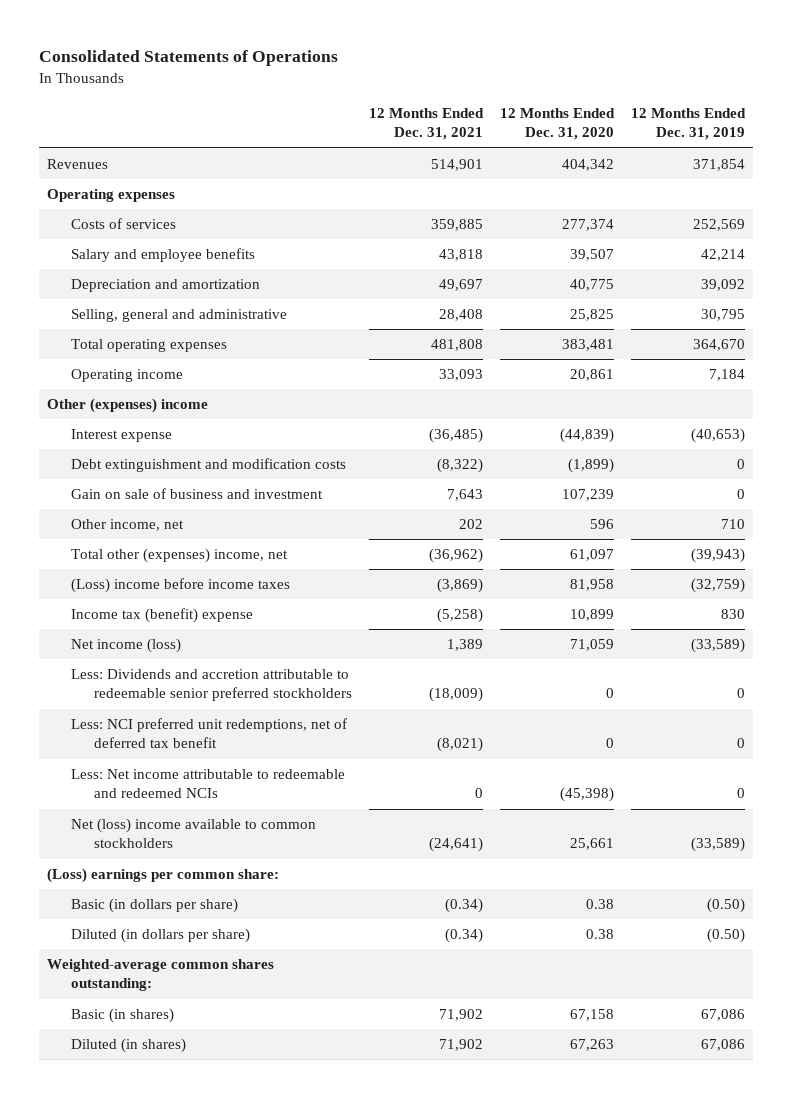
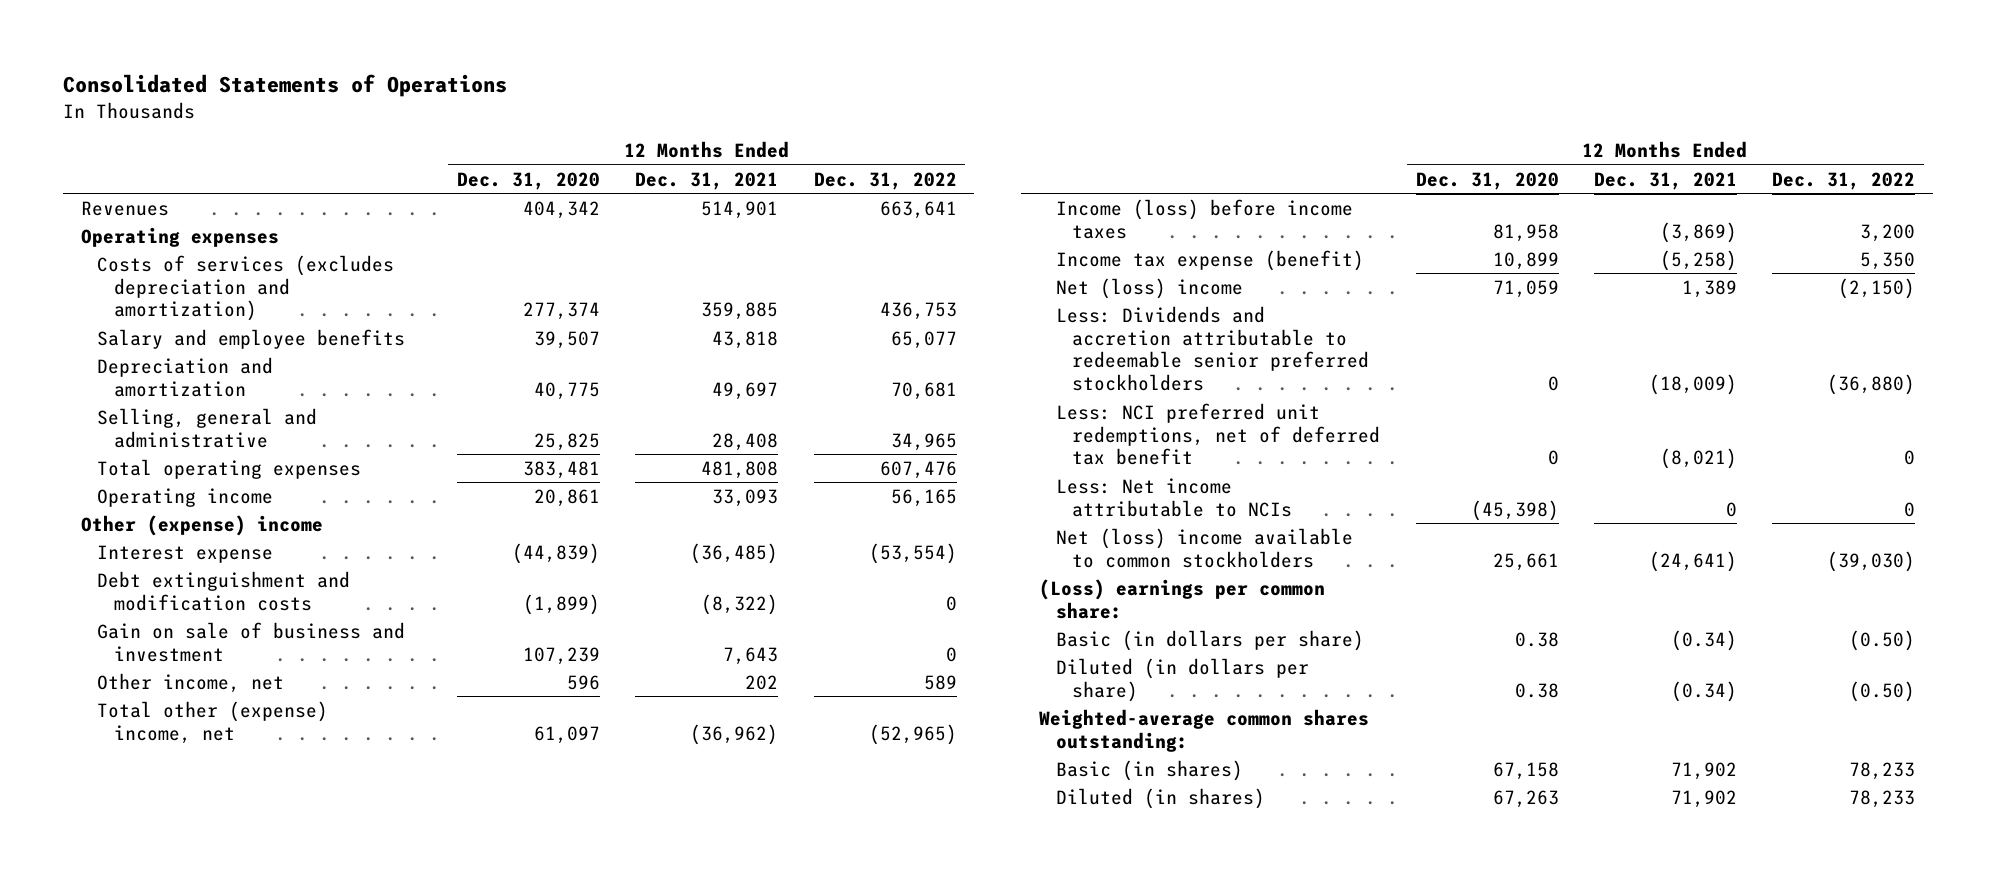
[630,107,746,141] 12 Months Ended Dec. 31, 2019 -> none
none -> [813,171,957,190] Dec. 31, 2022
[70,218,176,230] Costs of services -> [97,254,395,322] Costs of services (excludes depreciation and amortization)
[47,398,209,414] Other (expenses) income -> [80,514,323,536] Other (expense) income
[70,548,288,564] Total other (expenses) income, net -> [97,700,329,744] Total other (expense) income, net
[70,578,290,594] (Loss) income before income taxes -> [1055,198,1353,239] Income (loss) before income taxes
[70,608,253,624] Income tax (benefit) expense -> [1055,249,1364,271] Income tax expense (benefit)
[70,638,181,654] Net income (loss) -> [1055,277,1243,299] Net (loss) income
[70,769,345,799] Less: Net income attributable to redeemable and redeemed NCIs -> [1055,477,1293,517] Less: Net income attributable to NCIs

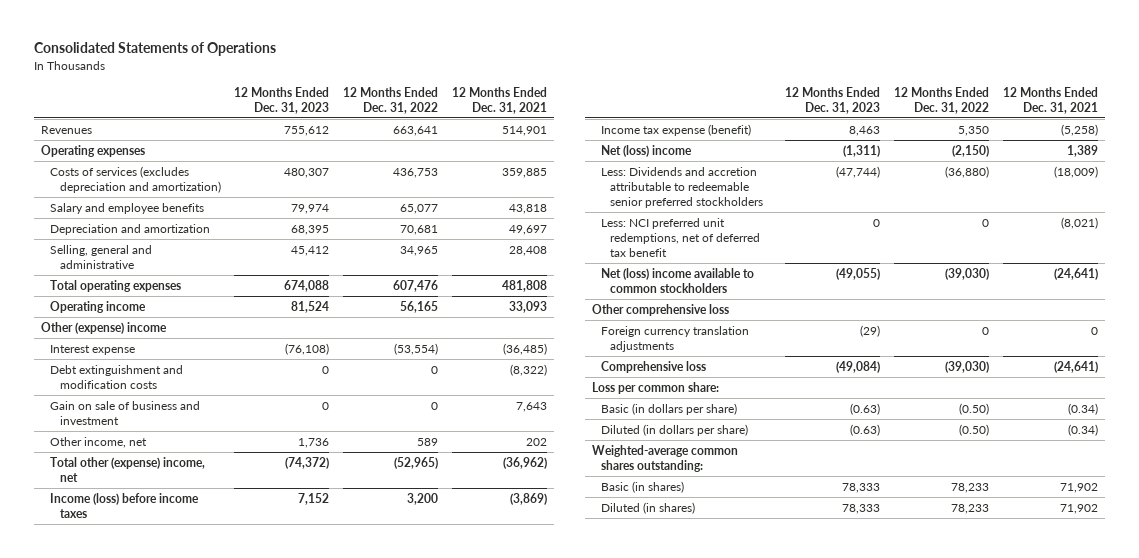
[457,171,601,190] Dec. 31, 2020 -> none
none -> [234,86,330,114] 12 Months Ended Dec. 31, 2023
[1055,477,1293,517] Less: Net income attributable to NCIs -> none
none -> [591,303,729,316] Other comprehensive loss
none -> [600,325,749,353] Foreign currency translation adjustments
none -> [600,360,706,373] Comprehensive loss
[1038,578,1325,619] (Loss) earnings per common share: -> [591,381,719,394] Loss per common share:

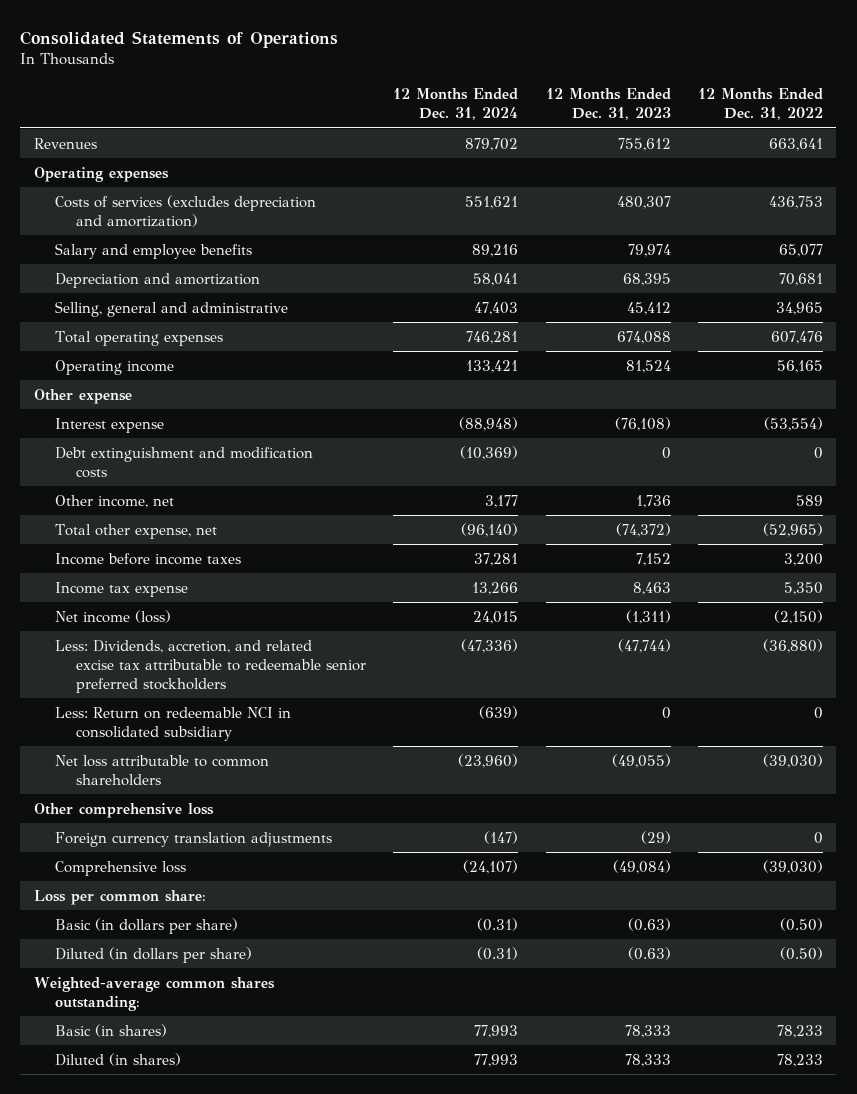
[452,86,548,114] 12 Months Ended Dec. 31, 2021 -> none
none -> [393,88,519,121] 12 Months Ended Dec. 31, 2024
[41,321,168,334] Other (expense) income -> [33,388,132,404] Other expense
[50,400,201,426] Gain on sale of business and investment -> none
[600,217,760,258] Less: NCI preferred unit redemptions, net of deferred tax benefit -> none
[50,456,206,483] Total other (expense) income, net -> [55,523,218,539] Total other expense, net
[50,492,200,519] Income (loss) before income taxes -> [55,552,242,565] Income before income taxes
[600,123,751,136] Income tax expense (benefit) -> [55,581,189,597] Income tax expense
[600,144,692,157] Net (loss) income -> [55,609,172,623] Net income (loss)
[600,166,763,209] Less: Dividends and accretion attributable to redeemable senior preferred stockholders -> [55,639,367,693] Less: Dividends, accretion, and related excise tax attributable to redeemable senior preferred stockholders
none -> [55,706,292,741] Less: Return on redeemable NCI in consolidated subsidiary
[600,267,754,294] Net (loss) income available to common stockholders -> [55,754,270,786] Net loss attributable to common shareholders

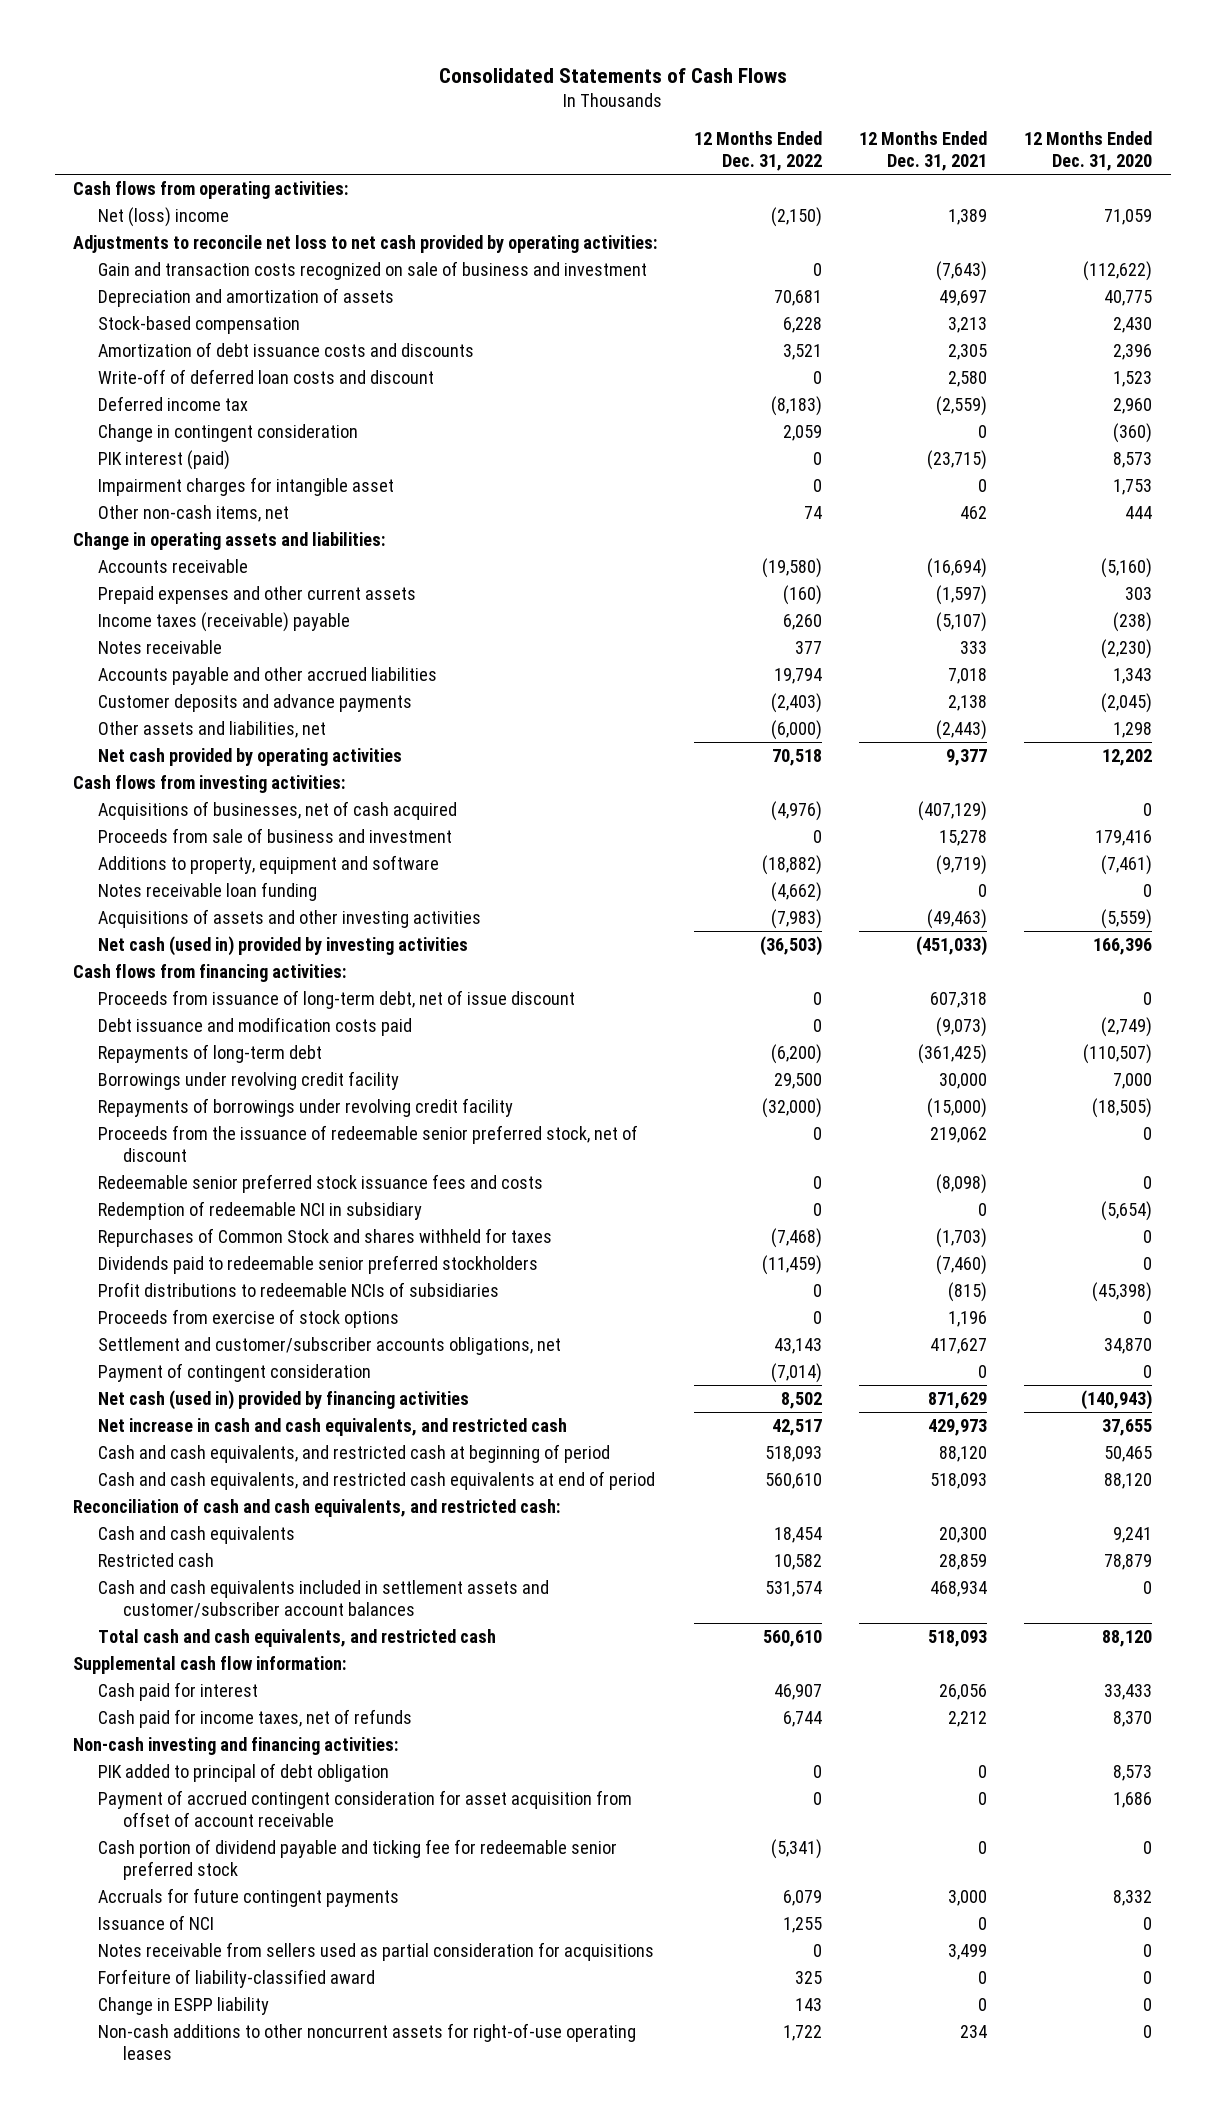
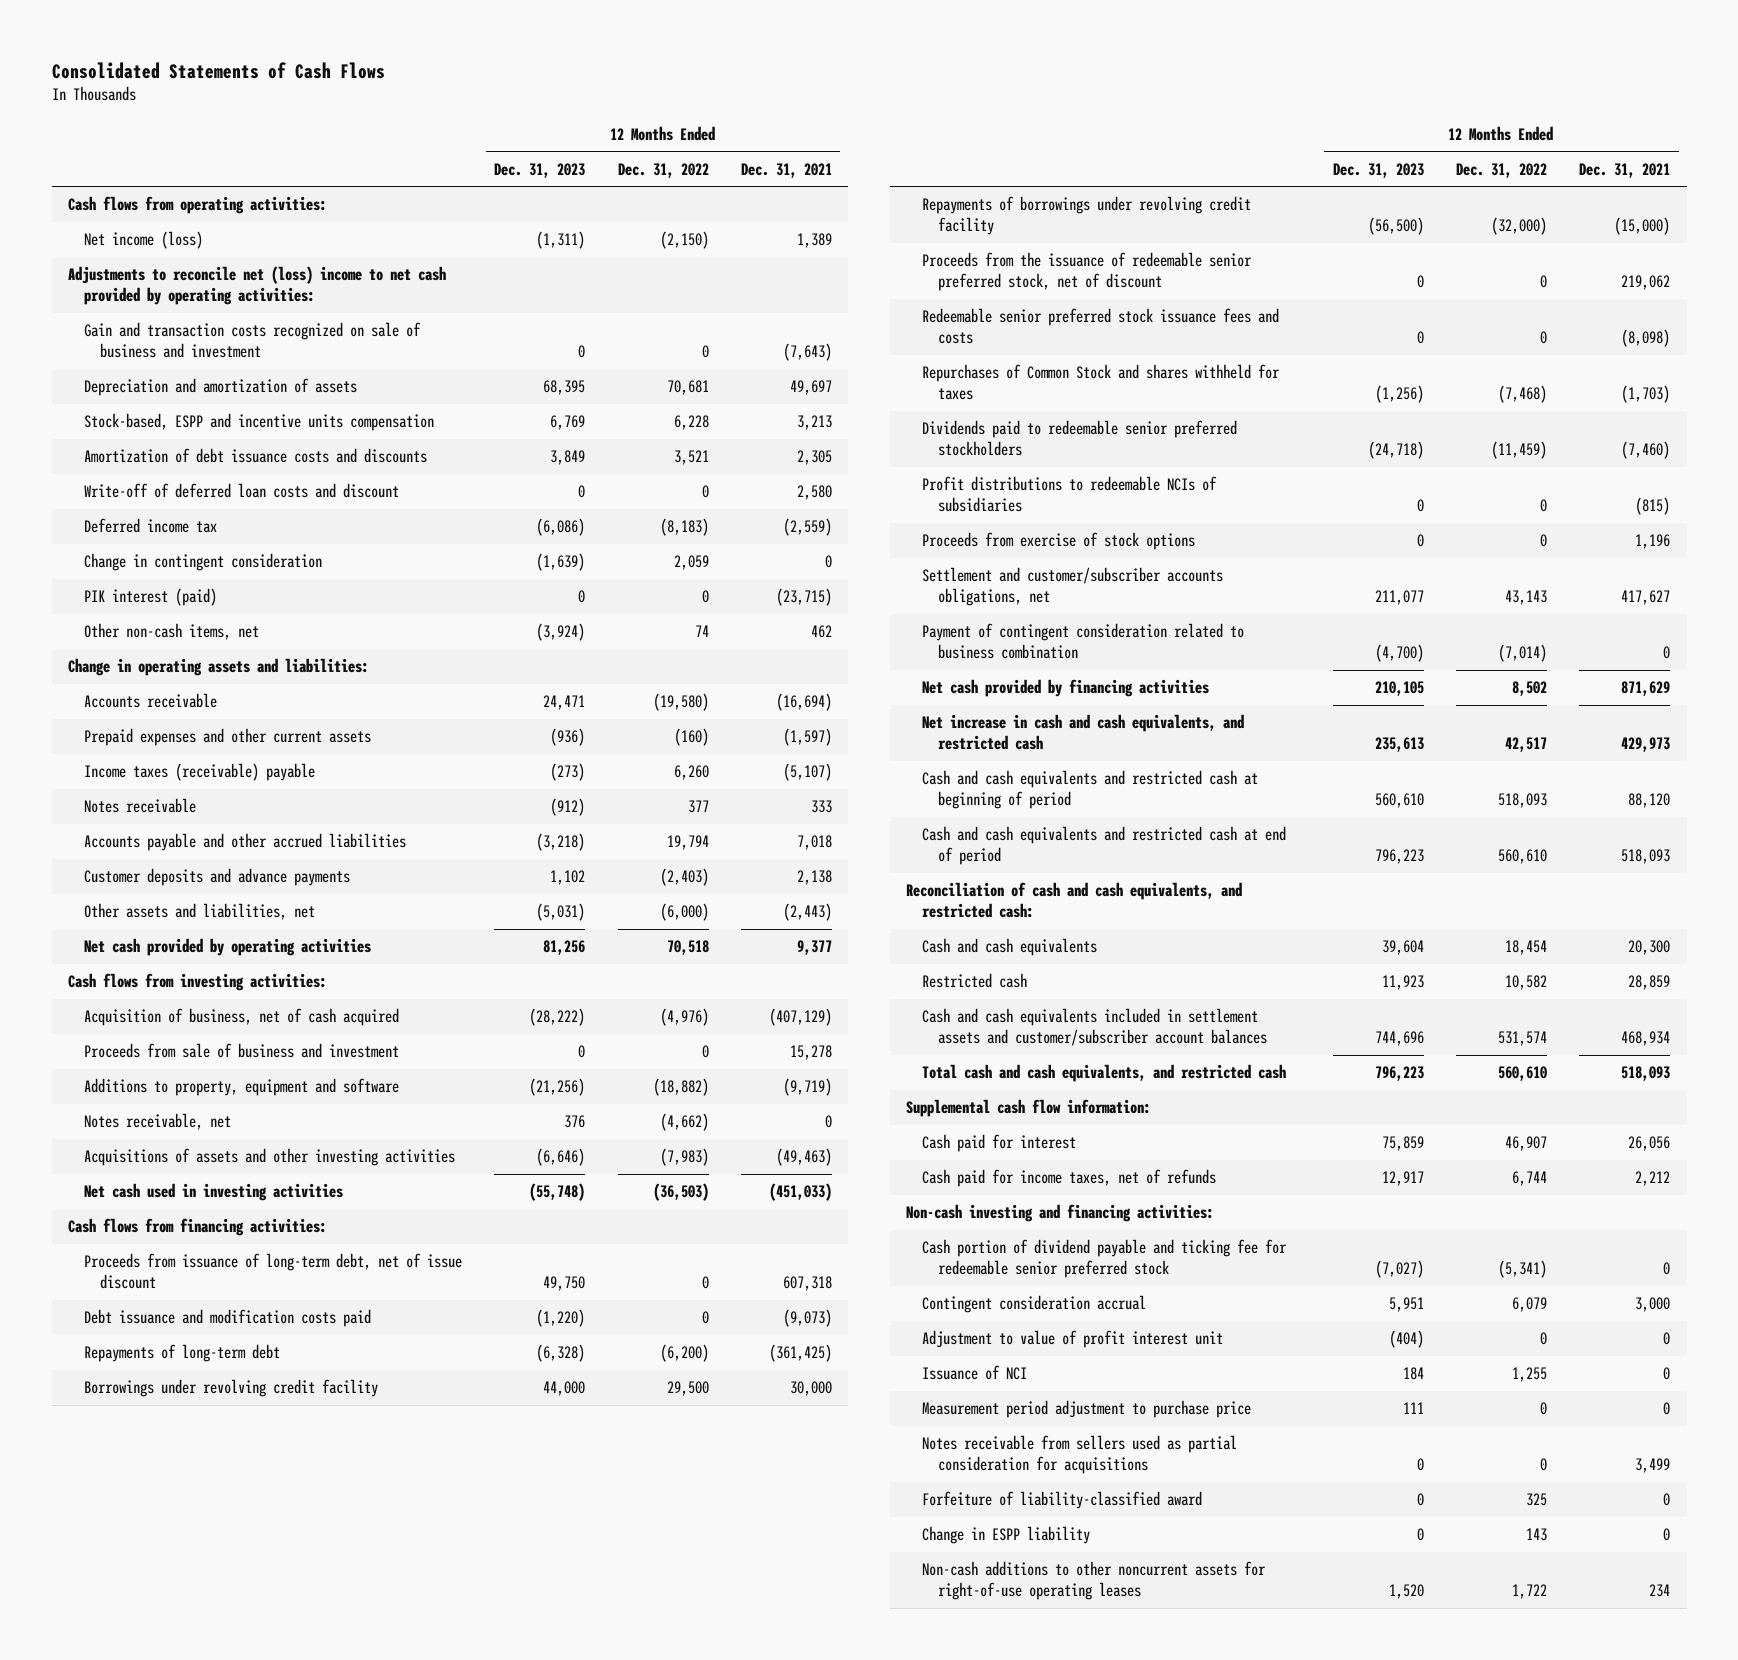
[1024,131,1153,172] 12 Months Ended Dec. 31, 2020 -> none
none -> [494,162,586,178] Dec. 31, 2023
[97,206,229,227] Net (loss) income -> [83,231,203,250] Net income (loss)
[73,234,658,253] Adjustments to reconcile net loss to net cash provided by operating activities: -> [67,266,446,306] Adjustments to reconcile net (loss) income to net cash provided by operating activities:
[97,315,300,334] Stock-based compensation -> [83,413,434,432] Stock-based, ESPP and incentive units compensation
[97,476,394,496] Impairment charges for intangible asset -> none
[97,800,457,820] Acquisitions of businesses, net of cash acquired -> [83,1008,399,1027] Acquisition of business, net of cash acquired
[97,881,317,901] Notes receivable loan funding -> [83,1113,231,1131] Notes receivable, net
[97,935,468,956] Net cash (used in) provided by investing activities -> [83,1183,343,1202] Net cash used in investing activities
[97,1200,422,1220] Redemption of redeemable NCI in subsidiary -> none
[97,1362,371,1382] Payment of contingent consideration -> [922,623,1245,660] Payment of contingent consideration related to business combination
[97,1389,469,1410] Net cash (used in) provided by financing activities -> [922,679,1210,698] Net cash provided by financing activities
[97,1443,610,1463] Cash and cash equivalents, and restricted cash at beginning of period -> [922,770,1259,810] Cash and cash equivalents and restricted cash at beginning of period
[97,1470,655,1490] Cash and cash equivalents, and restricted cash equivalents at end of period -> [922,826,1287,866] Cash and cash equivalents and restricted cash at end of period
[97,1762,389,1782] PIK added to principal of debt obligation -> none
[97,1789,632,1827] Payment of accrued contingent consideration for asset acquisition from offset of account receivable -> none
[97,1887,399,1907] Accruals for future contingent payments -> [922,1295,1147,1314] Contingent consideration accrual
none -> [922,1330,1224,1349] Adjustment to value of profit interest unit
none -> [922,1400,1252,1419] Measurement period adjustment to purchase price

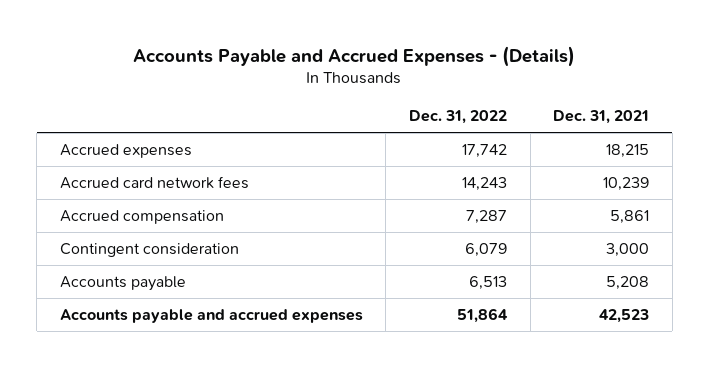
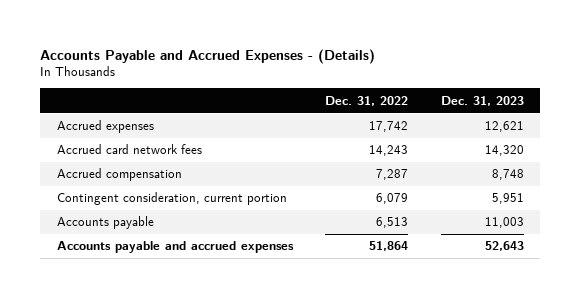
[553,110,650,125] Dec. 31, 2021 -> none
none -> [440,95,524,106] Dec. 31, 2023
[59,242,239,257] Contingent consideration -> [56,192,287,206] Contingent consideration, current portion

